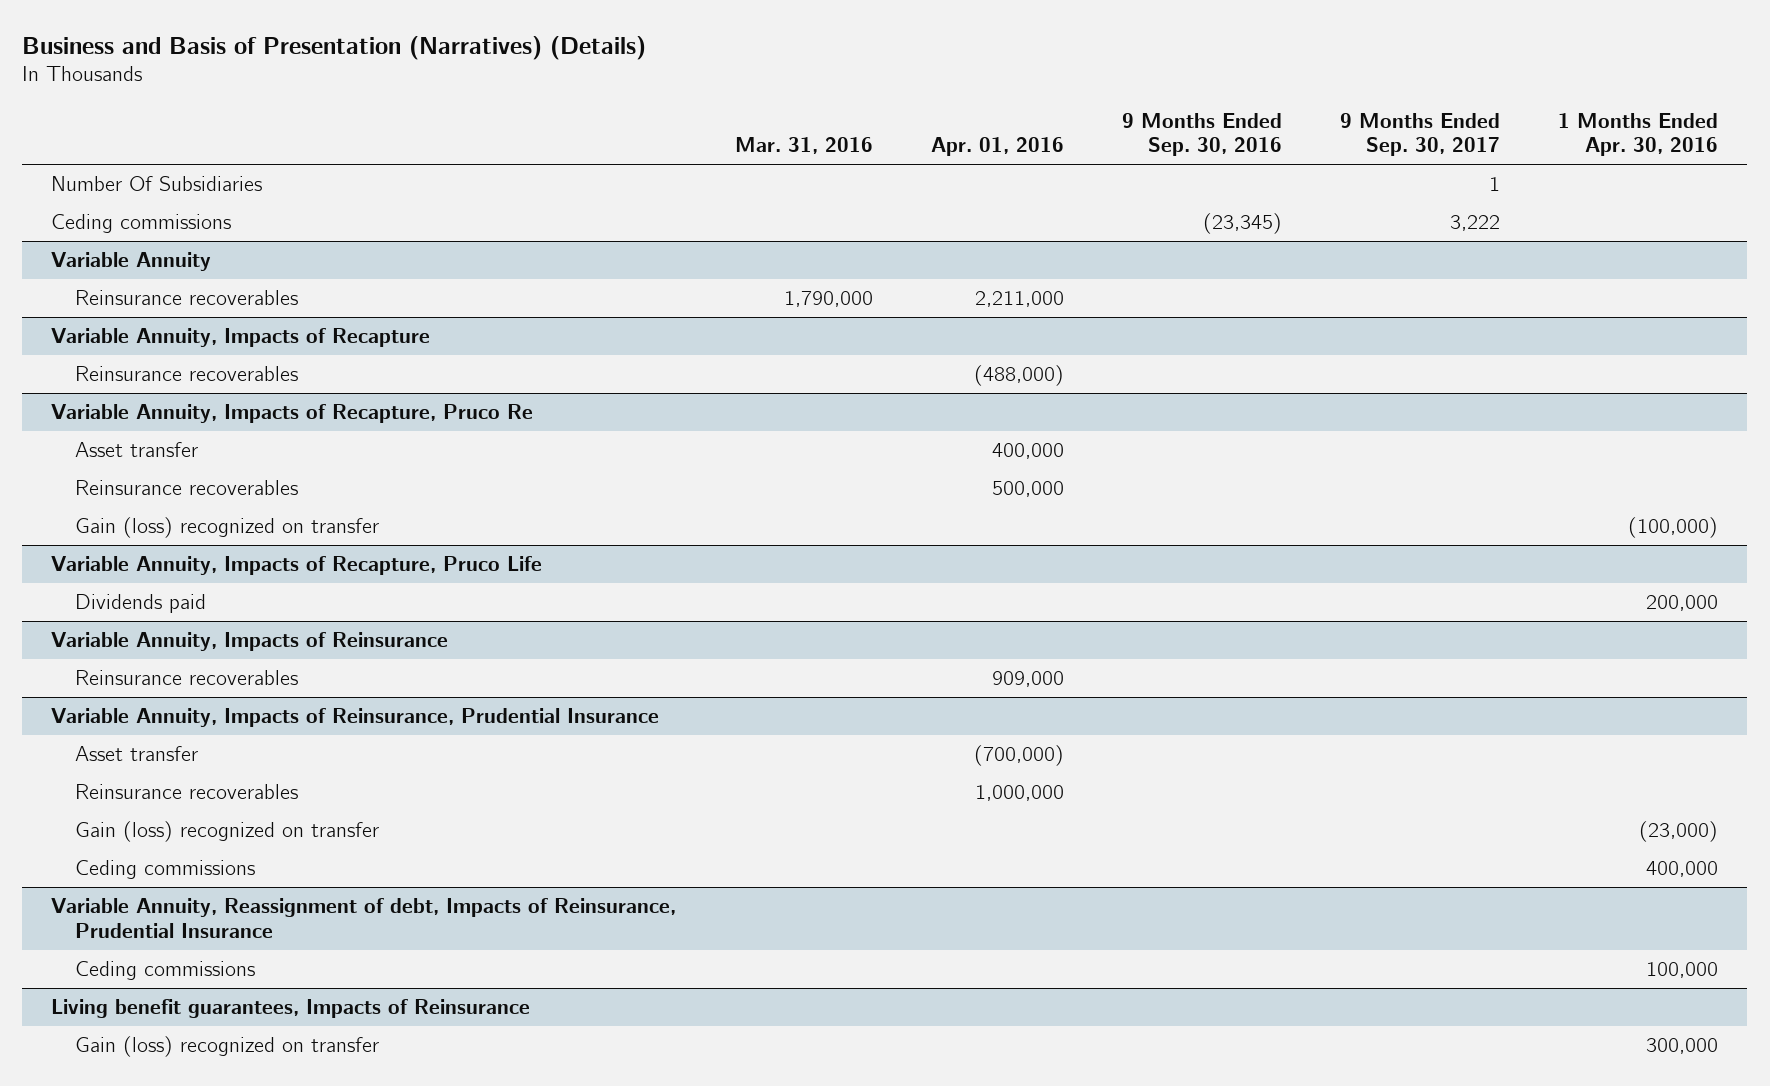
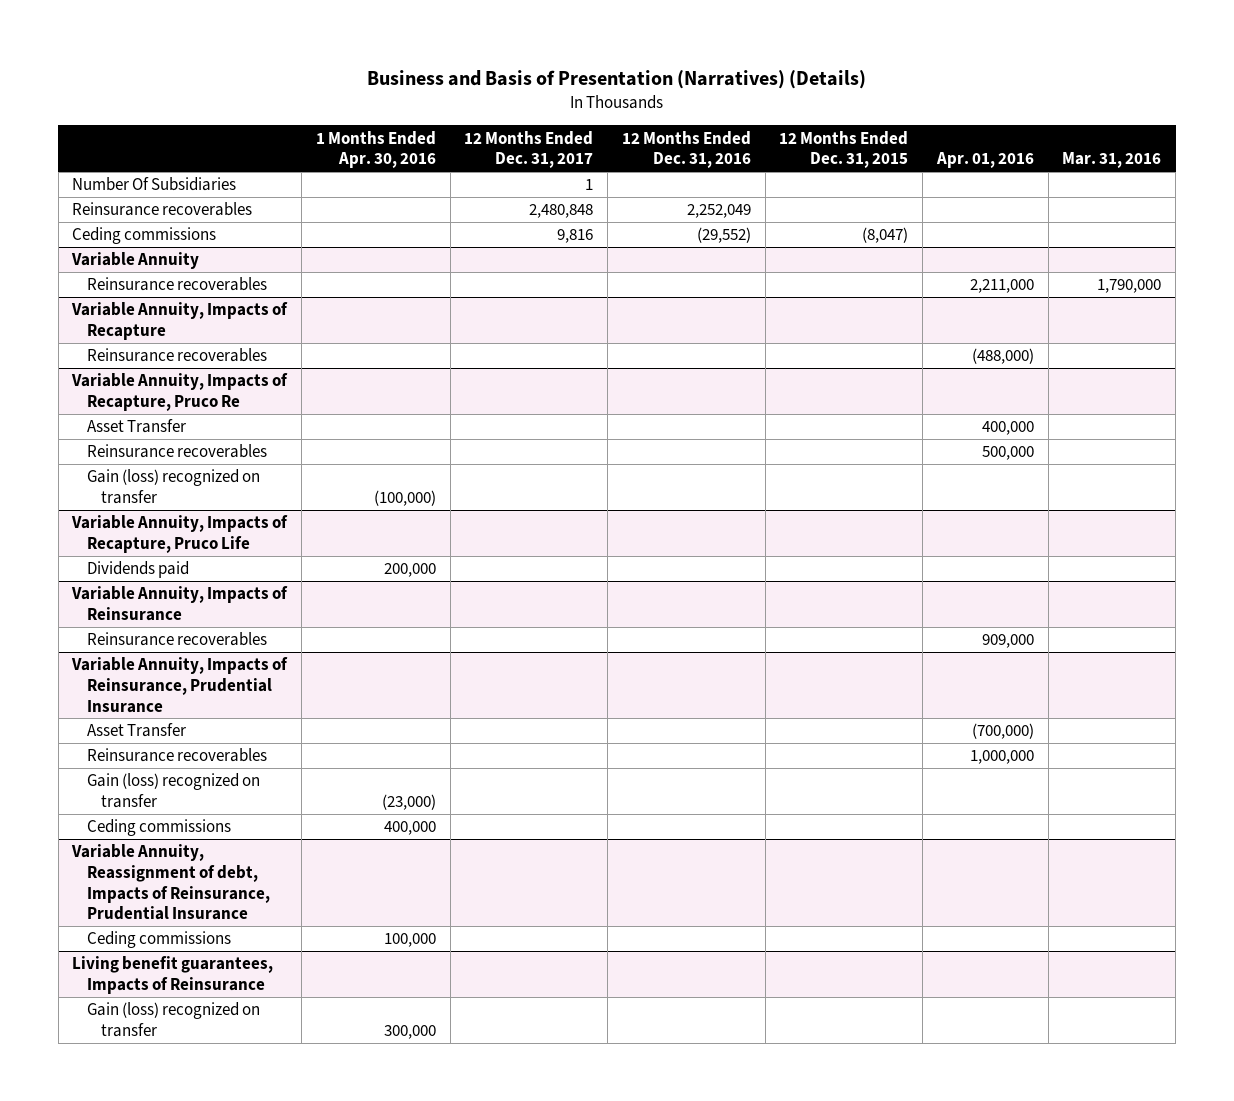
[1121,112,1282,157] 9 Months Ended Sep. 30, 2016 -> none
[1340,112,1501,157] 9 Months Ended Sep. 30, 2017 -> none
none -> [464,130,594,169] 12 Months Ended Dec. 31, 2017
none -> [621,130,751,169] 12 Months Ended Dec. 31, 2016
none -> [779,130,909,169] 12 Months Ended Dec. 31, 2015
none -> [72,202,253,217] Reinsurance recoverables
[75,442,199,458] Asset transfer -> [86,419,186,434] Asset Transfer
[75,746,199,762] Asset transfer -> [86,723,186,738] Asset Transfer

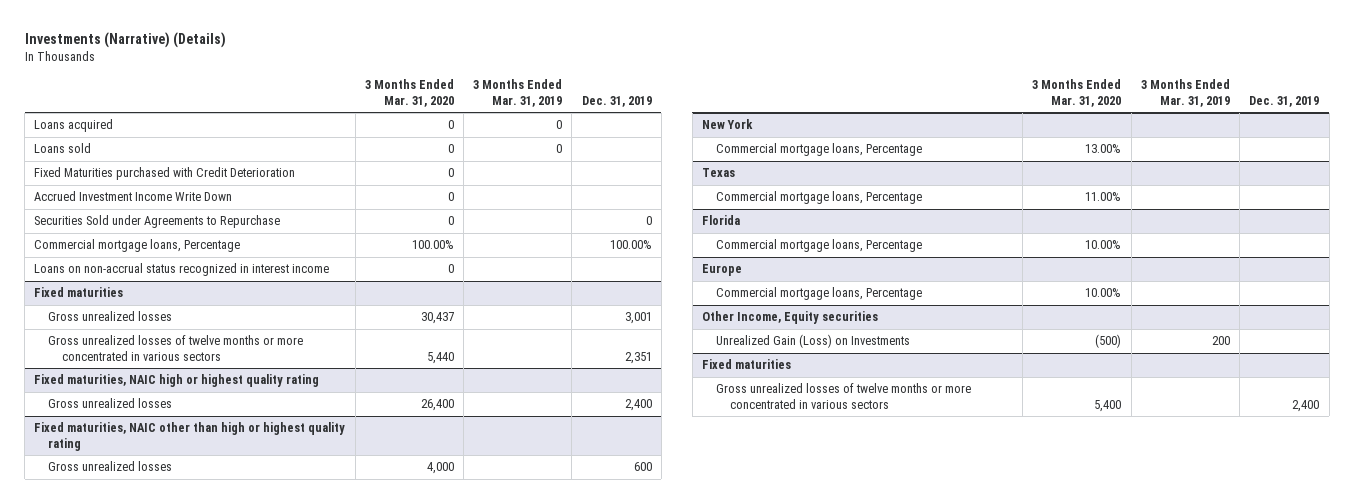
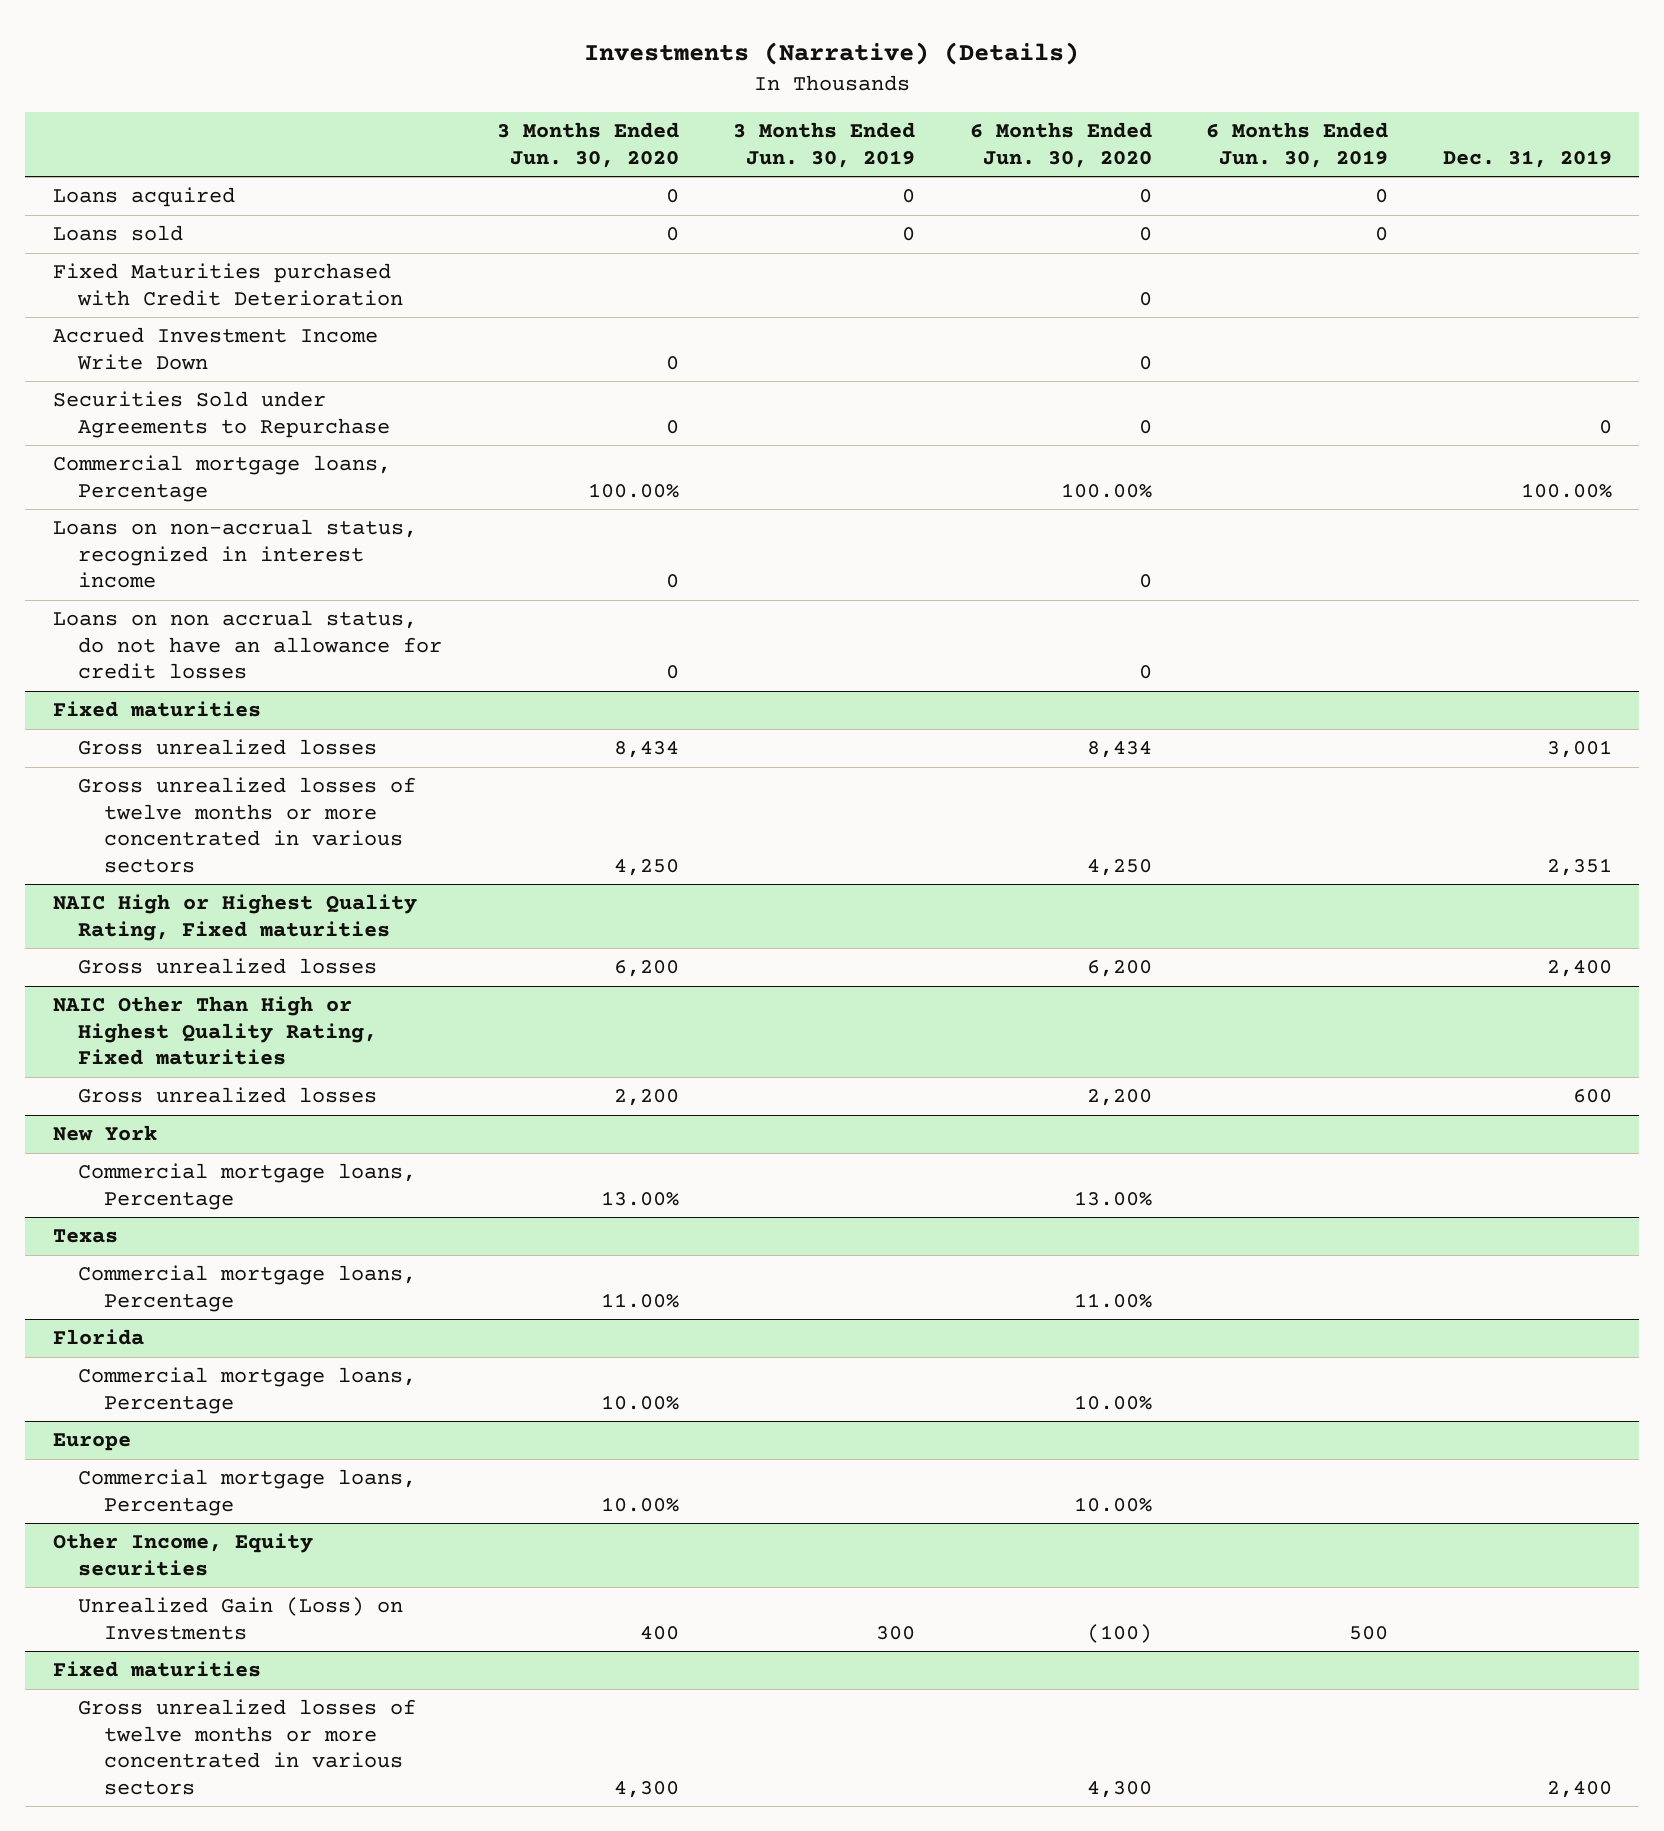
[364,79,454,107] 3 Months Ended Mar. 31, 2020 -> none
[473,79,563,107] 3 Months Ended Mar. 31, 2019 -> none
none -> [496,122,679,168] 3 Months Ended Jun. 30, 2020
none -> [733,122,916,168] 3 Months Ended Jun. 30, 2019
none -> [969,122,1152,168] 6 Months Ended Jun. 30, 2020
none -> [1206,122,1389,168] 6 Months Ended Jun. 30, 2019
[34,263,330,277] Loans on non-accrual status recognized in interest income -> [52,519,417,589] Loans on non-accrual status, recognized in interest income
none -> [52,610,443,680] Loans on non accrual status, do not have an allowance for credit losses
[34,374,320,388] Fixed maturities, NAIC high or highest quality rating -> [52,894,417,941] NAIC High or Highest Quality Rating, Fixed maturities
[34,422,346,451] Fixed maturities, NAIC other than high or highest quality rating -> [52,996,378,1066] NAIC Other Than High or Highest Quality Rating, Fixed maturities

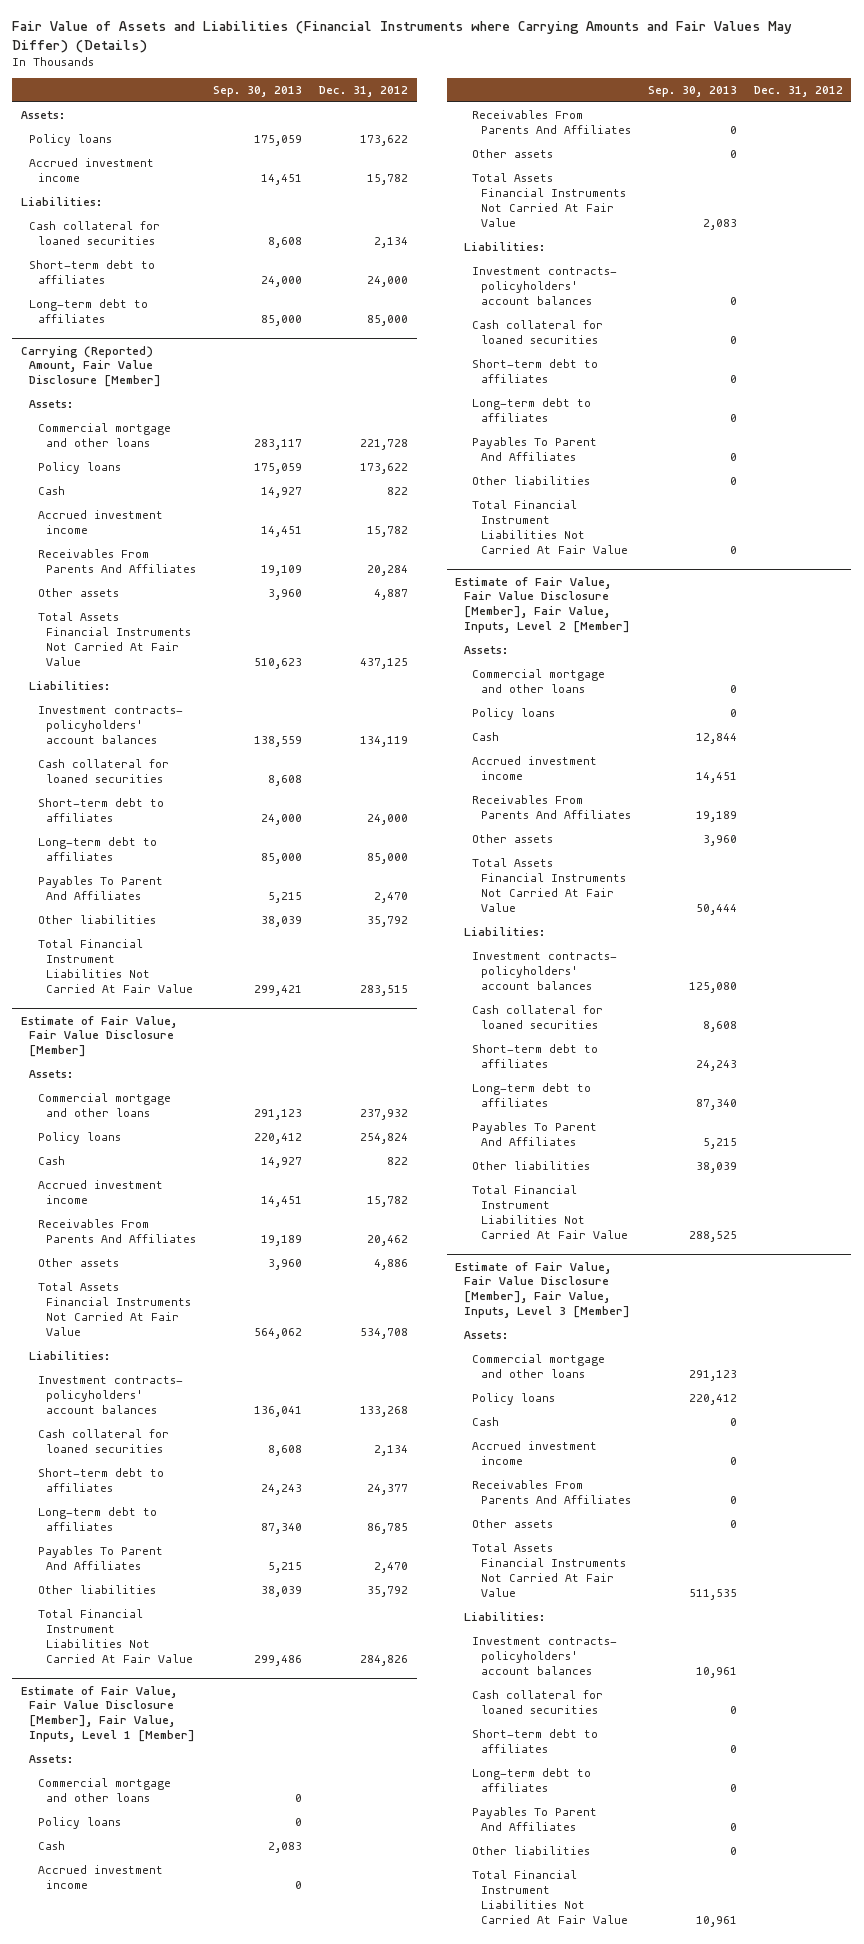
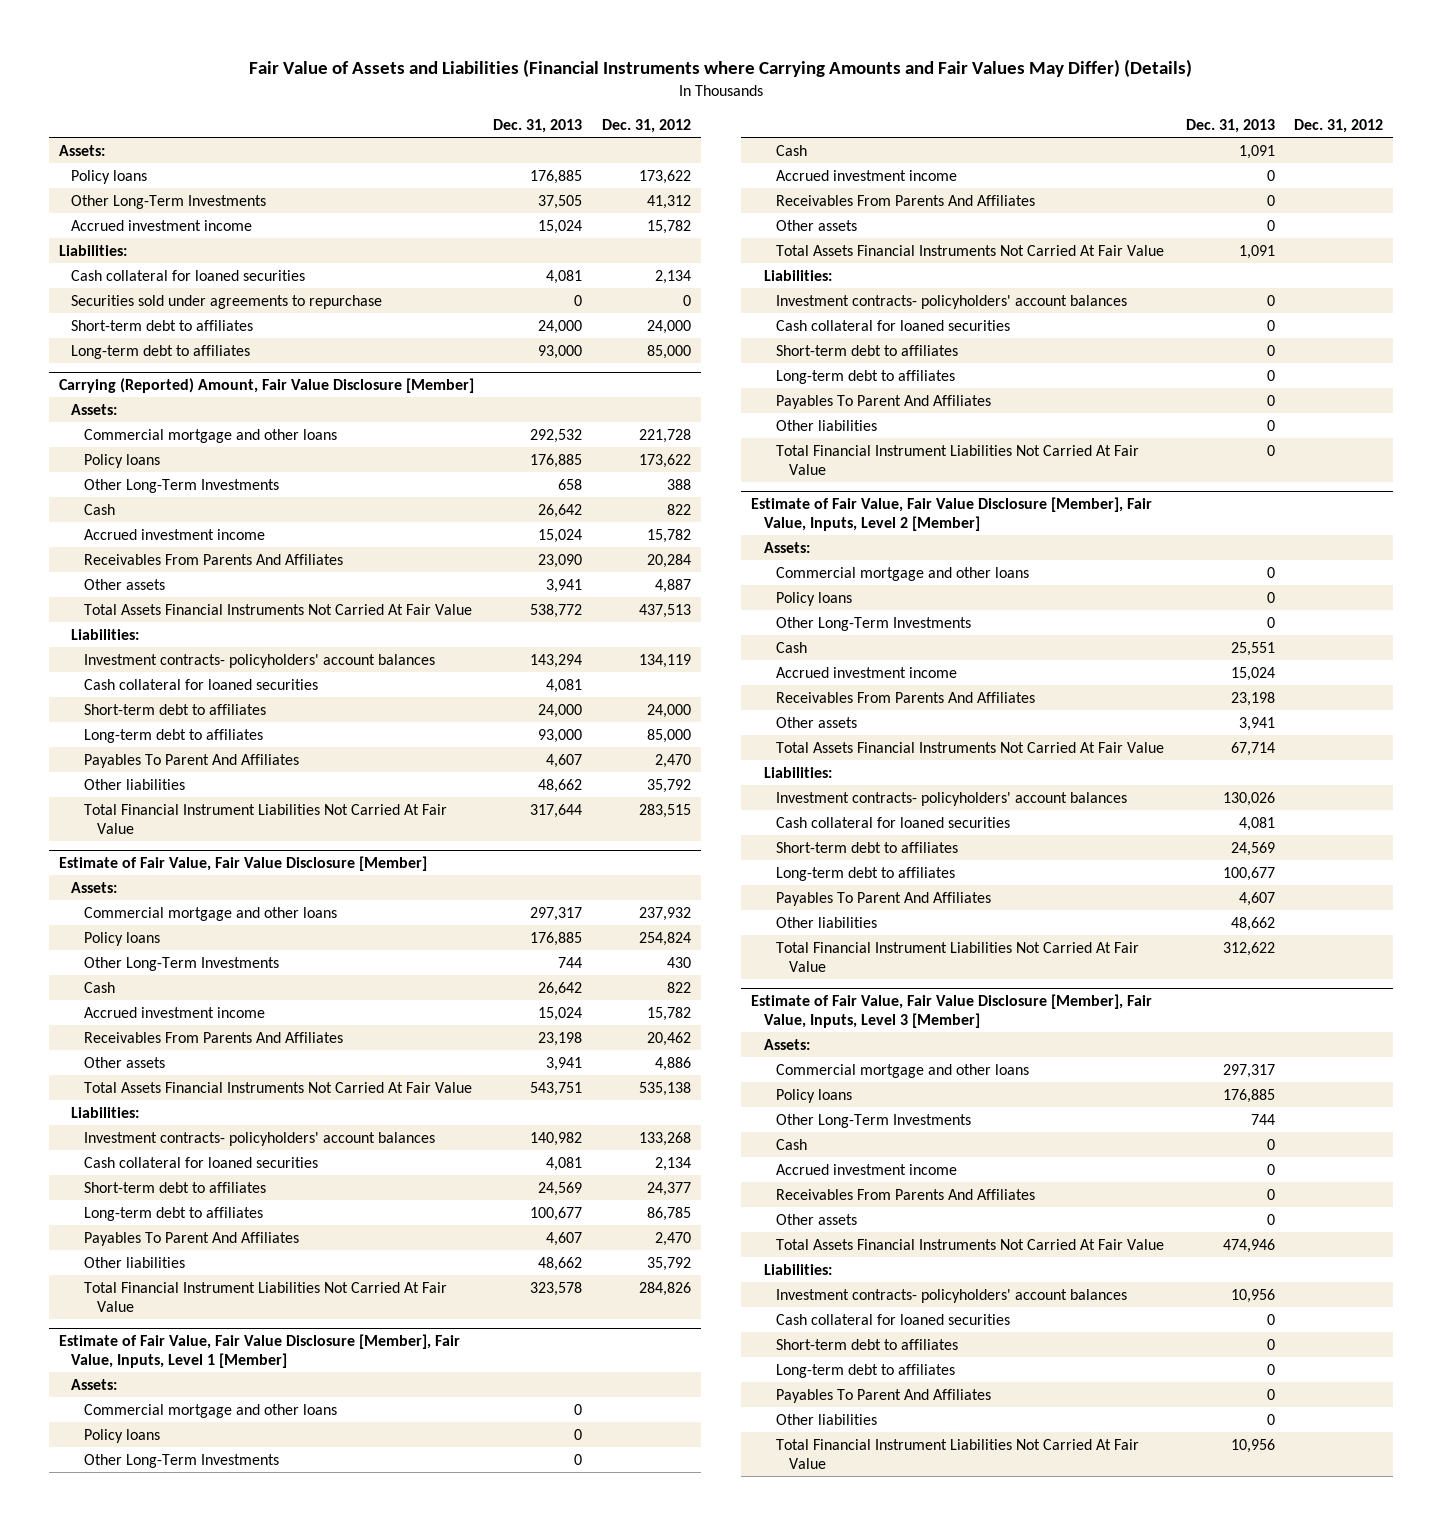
[213,85,303,97] Sep. 30, 2013 -> none
none -> [493,119,583,134] Dec. 31, 2013
none -> [71,194,267,209] Other Long-Term Investments
none -> [71,294,383,309] Securities sold under agreements to repurchase
none -> [83,478,279,493] Other Long-Term Investments
[360,657,409,669] 437,125 -> [638,603,691,618] 437,513
none -> [83,956,279,971] Other Long-Term Investments
[360,1327,409,1339] 534,708 -> [638,1081,691,1096] 535,138
none -> [83,1453,279,1468] Other Long-Term Investments
none -> [776,616,972,631] Other Long-Term Investments
none -> [776,1113,972,1128] Other Long-Term Investments

